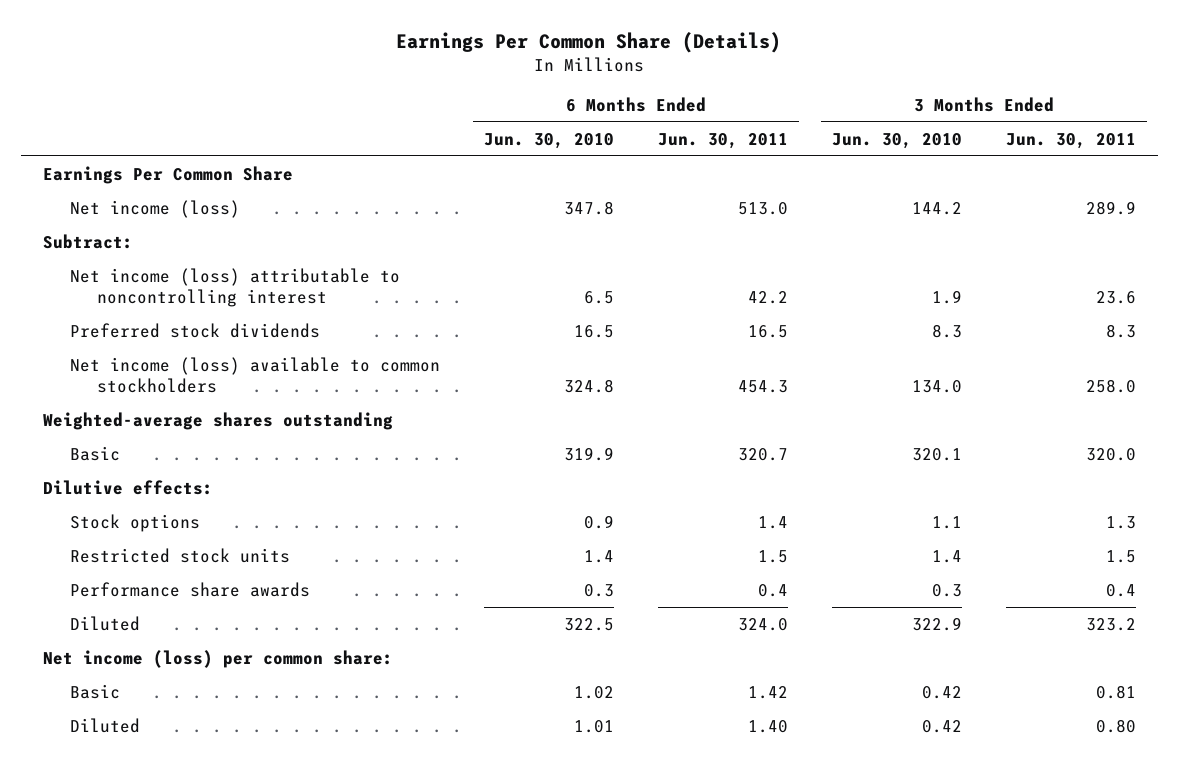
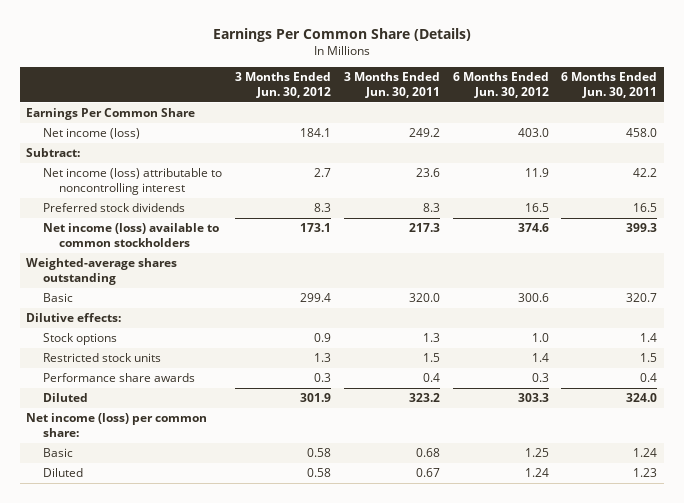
[483,132,614,149] Jun. 30, 2010 -> none
[831,132,962,149] Jun. 30, 2010 -> none
none -> [234,72,331,99] 3 Months Ended Jun. 30, 2012
none -> [452,72,549,99] 6 Months Ended Jun. 30, 2012
[737,201,788,215] 513.0 -> [626,128,658,138] 458.0
[1085,200,1136,215] 289.9 -> [408,128,440,138] 249.2
[737,380,788,394] 454.3 -> [626,223,658,233] 399.3
[1085,379,1136,394] 258.0 -> [408,223,440,233] 217.3
[747,685,788,699] 1.42 -> [633,448,658,458] 1.24
[1095,684,1136,699] 0.81 -> [415,448,440,458] 0.68
[747,719,788,733] 1.40 -> [633,468,658,478] 1.23
[1095,718,1136,733] 0.80 -> [415,468,440,478] 0.67

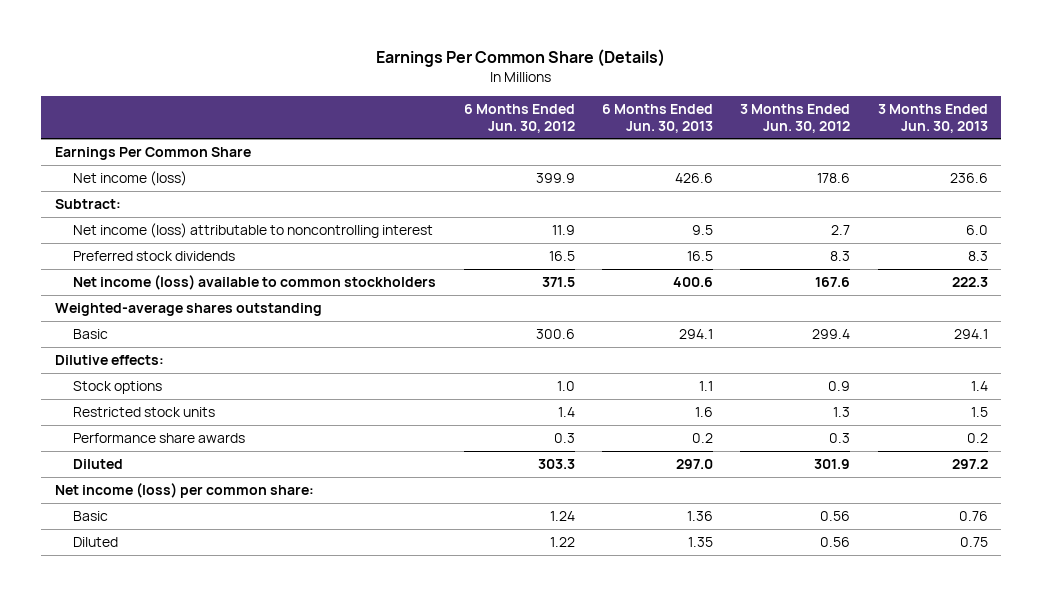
[343,72,440,99] 3 Months Ended Jun. 30, 2011 -> none
[561,72,658,99] 6 Months Ended Jun. 30, 2011 -> none
none -> [601,104,713,133] 6 Months Ended Jun. 30, 2013
none -> [877,104,988,133] 3 Months Ended Jun. 30, 2013
[299,128,331,138] 184.1 -> [817,172,851,183] 178.6
[517,128,549,138] 403.0 -> [535,172,575,183] 399.9
[299,223,331,233] 173.1 -> [815,276,851,287] 167.6
[517,223,549,233] 374.6 -> [541,276,575,287] 371.5
[306,448,331,458] 0.58 -> [820,510,851,521] 0.56
[524,448,549,458] 1.25 -> [549,510,575,521] 1.24
[306,468,331,478] 0.58 -> [820,536,851,547] 0.56
[524,468,549,478] 1.24 -> [549,536,575,547] 1.22

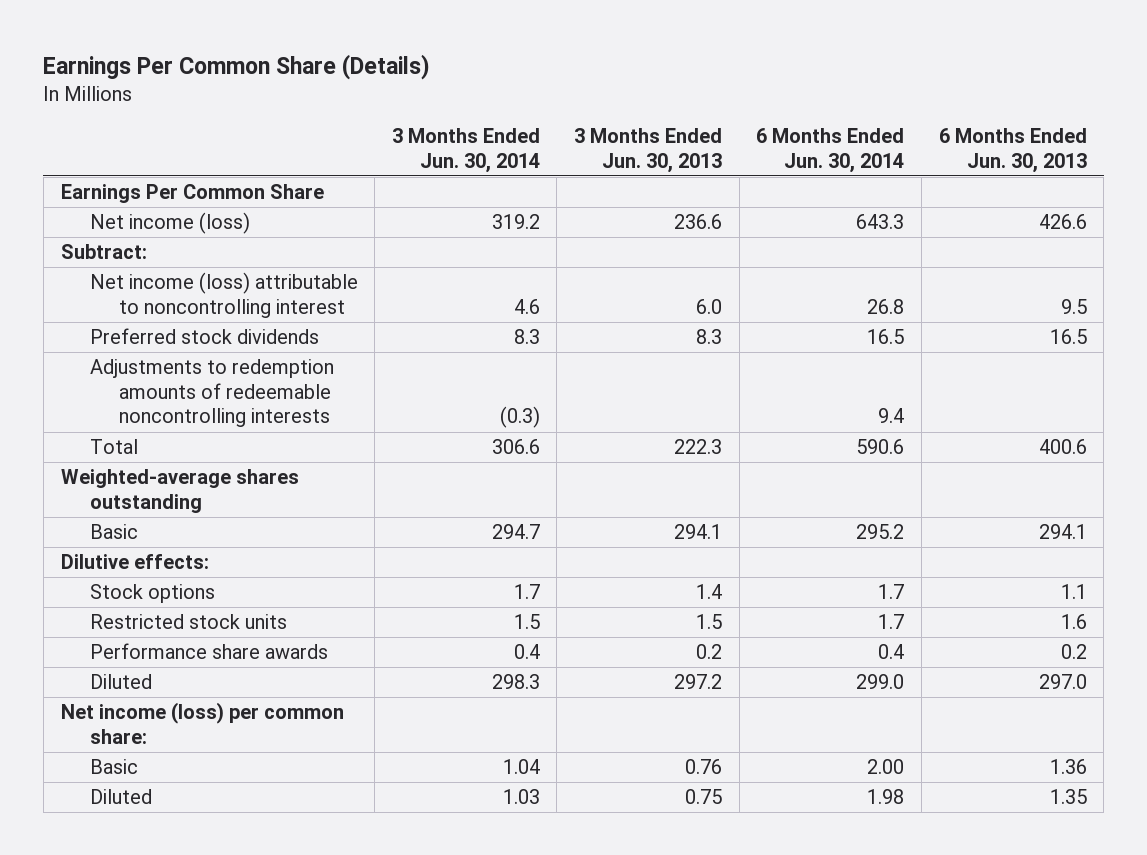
[463,104,575,133] 6 Months Ended Jun. 30, 2012 -> none
[740,104,851,133] 3 Months Ended Jun. 30, 2012 -> none
none -> [391,128,540,173] 3 Months Ended Jun. 30, 2014
none -> [756,128,905,173] 6 Months Ended Jun. 30, 2014
none -> [89,359,334,428] Adjustments to redemption amounts of redeemable noncontrolling interests
[73,274,437,290] Net income (loss) available to common stockholders -> [89,439,138,455] Total

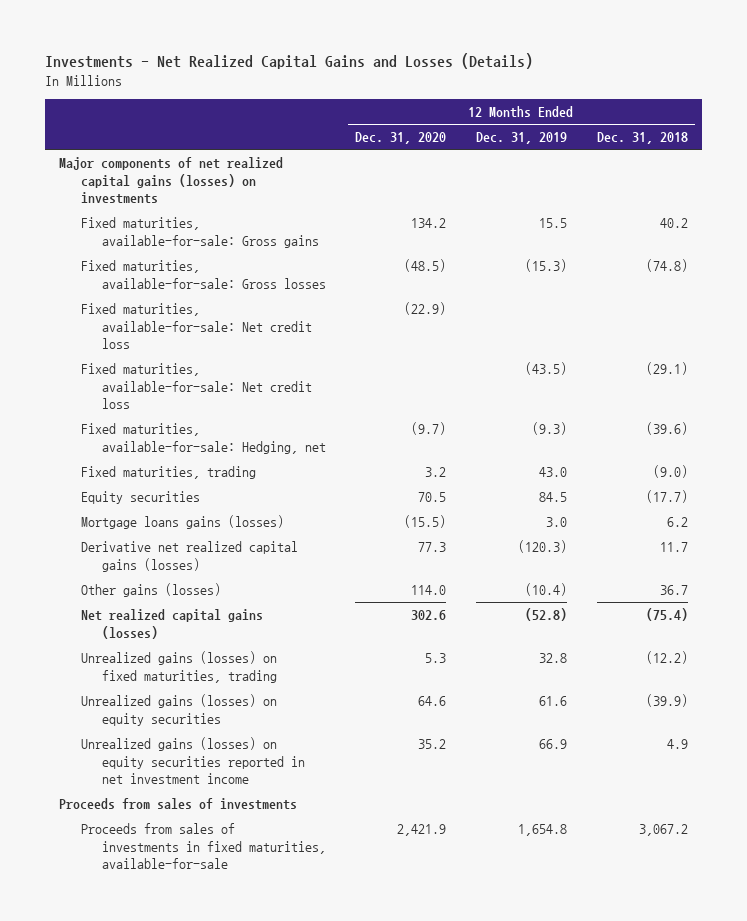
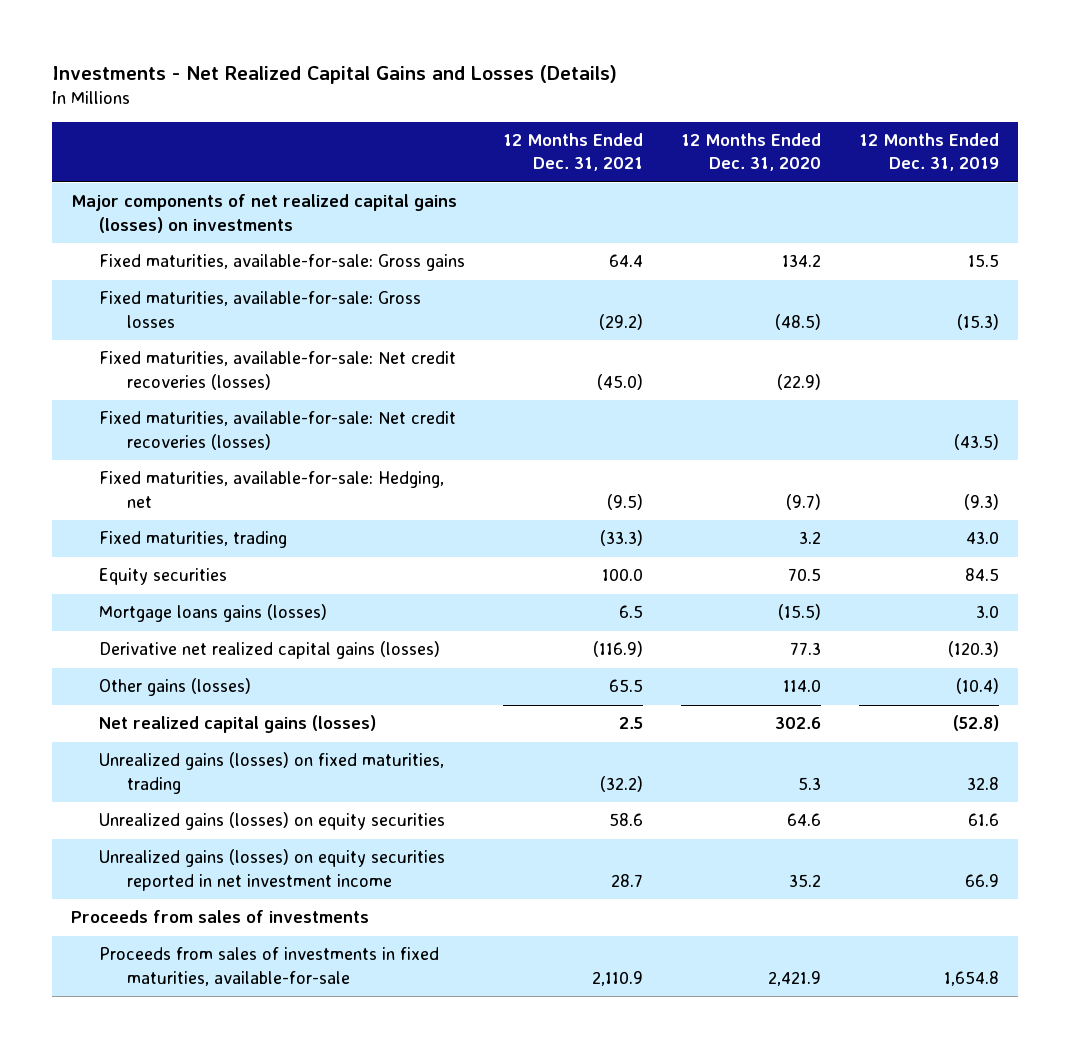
[596,132,688,145] Dec. 31, 2018 -> none
none -> [502,133,643,172] 12 Months Ended Dec. 31, 2021
[80,303,312,350] Fixed maturities, available-for-sale: Net credit loss -> [98,351,456,390] Fixed maturities, available-for-sale: Net credit recoveries (losses)
[80,363,312,410] Fixed maturities, available-for-sale: Net credit loss -> [98,411,456,450] Fixed maturities, available-for-sale: Net credit recoveries (losses)

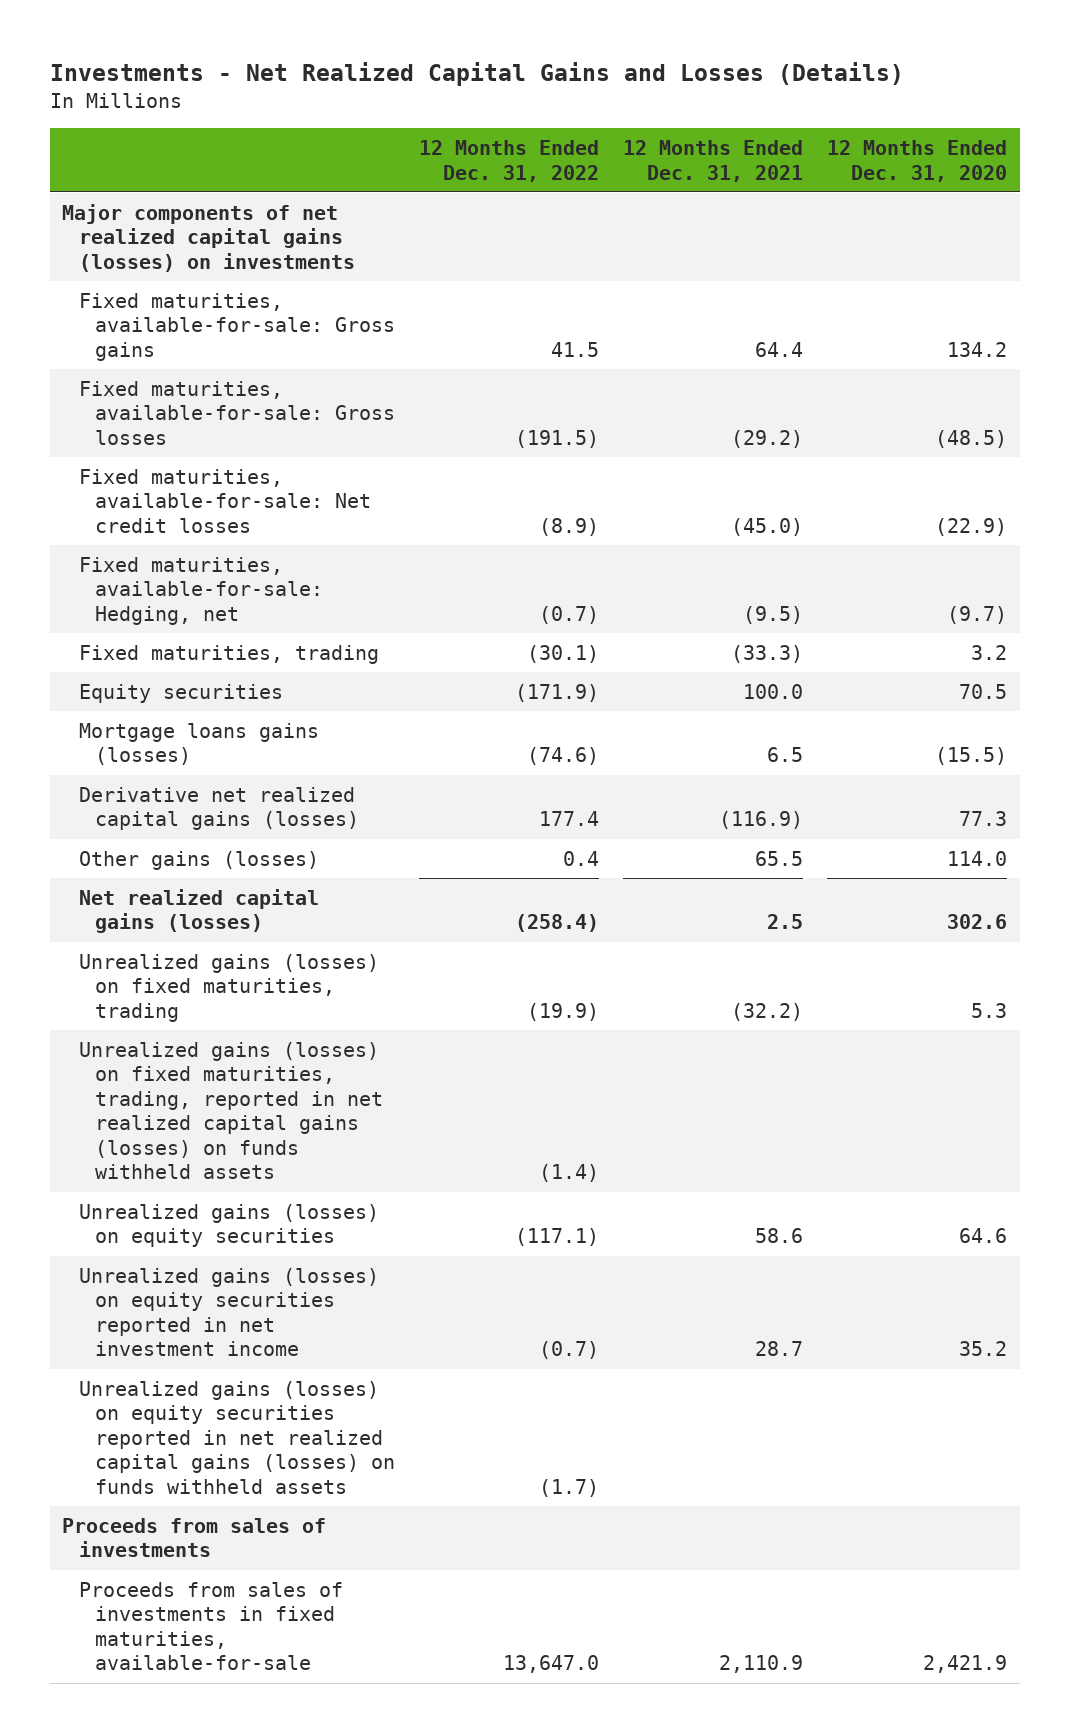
[859,133,1000,172] 12 Months Ended Dec. 31, 2019 -> none
none -> [419,140,600,182] 12 Months Ended Dec. 31, 2022
[98,411,456,450] Fixed maturities, available-for-sale: Net credit recoveries (losses) -> none
[98,351,456,390] Fixed maturities, available-for-sale: Net credit recoveries (losses) -> [78,468,371,533] Fixed maturities, available-for-sale: Net credit losses
none -> [78,1041,383,1180] Unrealized gains (losses) on fixed maturities, trading, reported in net realized capital gains (losses) on funds withheld assets
none -> [78,1380,395,1494] Unrealized gains (losses) on equity securities reported in net realized capital gains (losses) on funds withheld assets

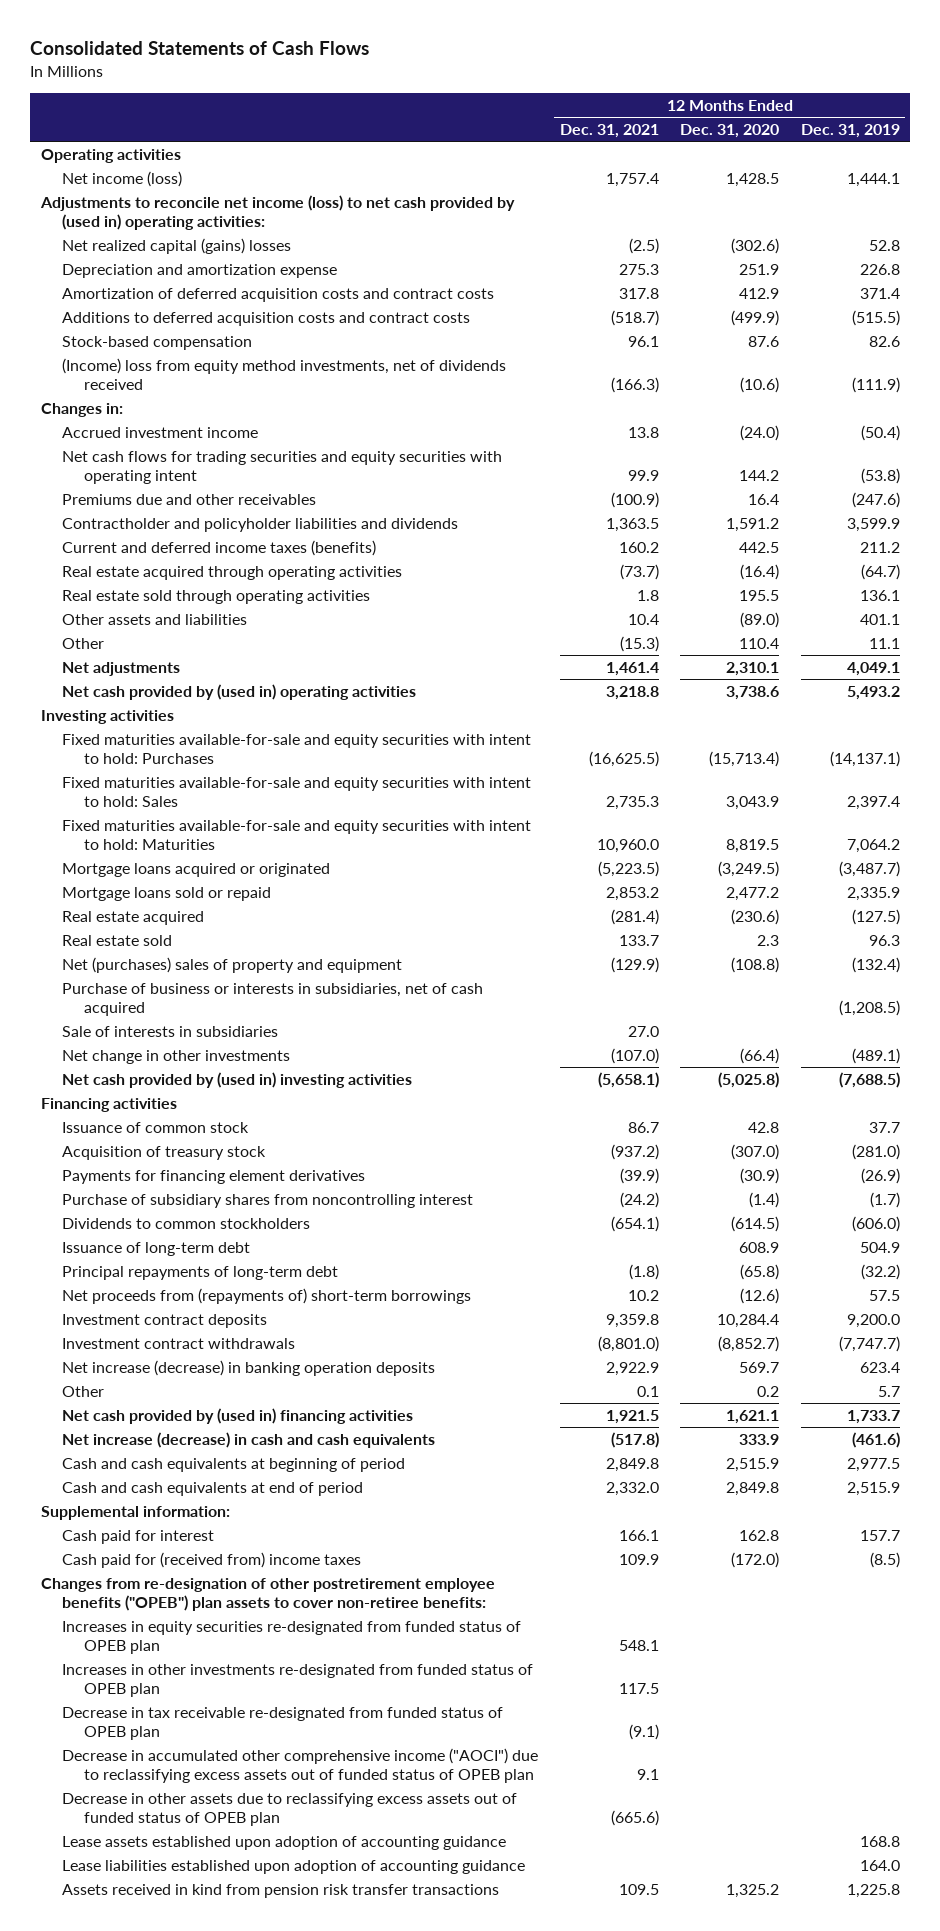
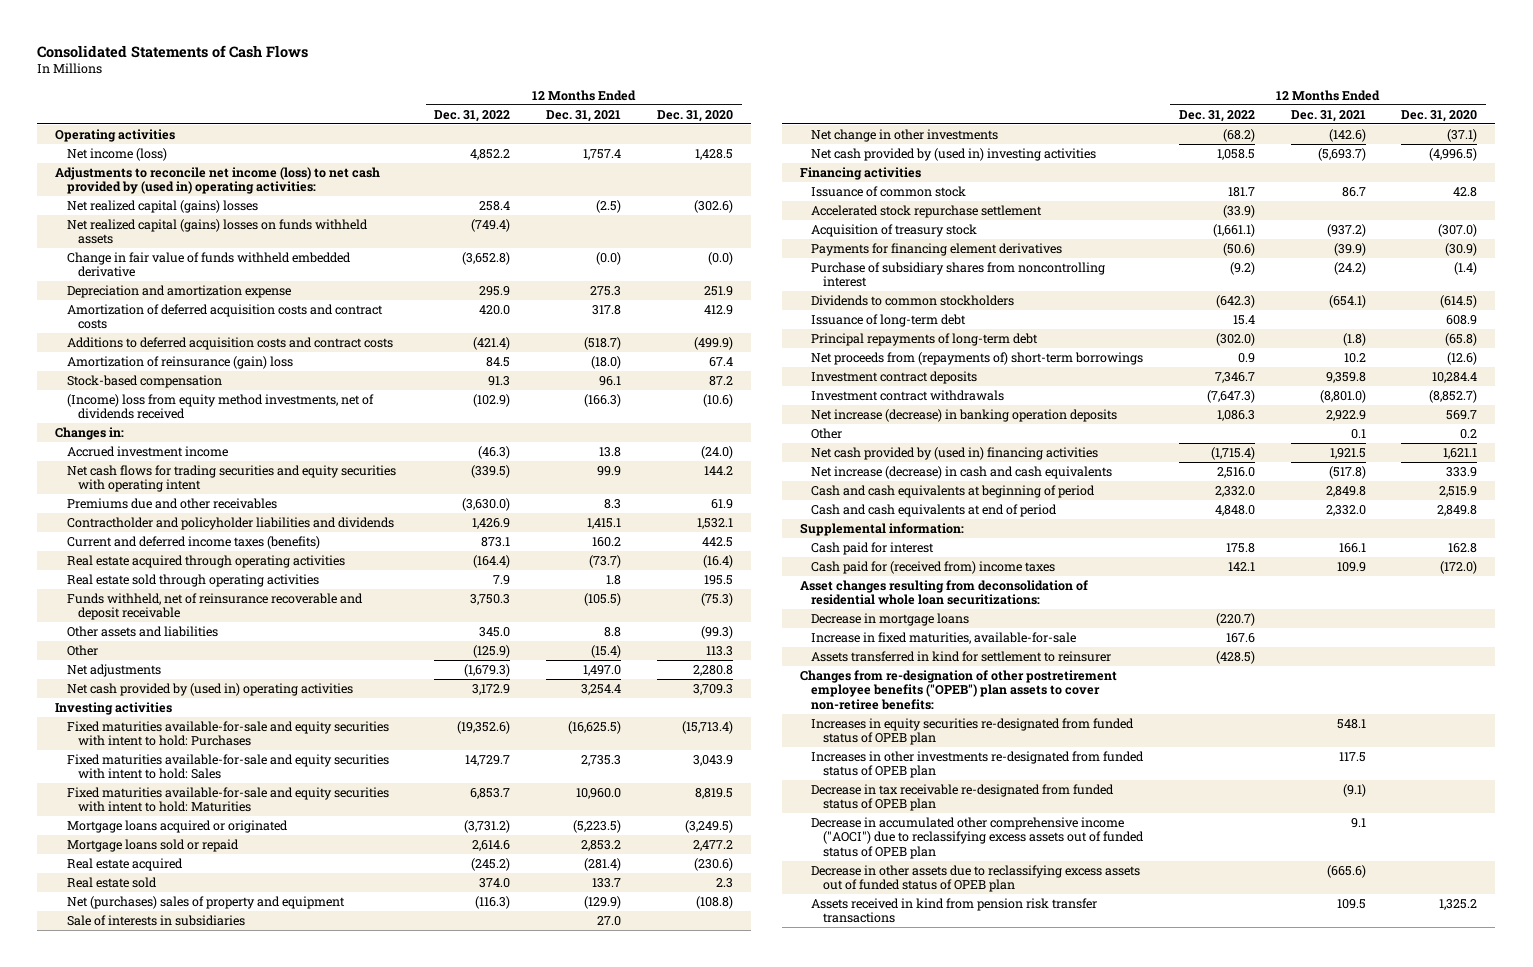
[800,123,900,138] Dec. 31, 2019 -> none
none -> [434,109,511,122] Dec. 31, 2022
none -> [66,218,368,245] Net realized capital (gains) losses on funds withheld assets
none -> [66,251,351,278] Change in fair value of funds withheld embedded derivative
none -> [66,355,293,369] Amortization of reinsurance (gain) loss
[748,335,780,347] 87.6 -> [708,375,733,386] 87.2
[610,491,659,508] (100.9) -> [604,498,622,509] 8.3
[748,493,780,505] 16.4 -> [710,498,733,509] 61.9
[605,517,659,532] 1,363.5 -> [587,517,622,529] 1,415.1
[726,517,780,532] 1,591.2 -> [696,517,733,529] 1,532.1
none -> [66,592,363,621] Funds withheld, net of reinsurance recoverable and deposit receivable
[627,613,659,625] 10.4 -> [604,626,622,637] 8.8
[740,611,780,628] (89.0) -> [700,625,733,639] (99.3)
[619,635,659,652] (15.3) -> [591,644,622,658] (15.4)
[739,637,780,649] 110.4 -> [705,645,733,656] 113.3
[605,661,659,676] 1,461.4 -> [583,664,622,676] 1,497.0
[726,661,780,676] 2,310.1 -> [692,664,733,676] 2,280.8
[605,685,659,700] 3,218.8 -> [581,683,622,695] 3,254.4
[726,685,780,700] 3,738.6 -> [692,683,733,695] 3,709.3
[62,982,484,1016] Purchase of business or interests in subsidiaries, net of cash acquired -> none
[610,1047,659,1064] (107.0) -> [1328,128,1366,142] (142.6)
[740,1047,780,1064] (66.4) -> [1447,128,1478,142] (37.1)
[597,1071,659,1088] (5,658.1) -> [1317,147,1366,161] (5,693.7)
[718,1071,780,1088] (5,025.8) -> [1429,147,1478,161] (4,996.5)
none -> [811,204,1043,218] Accelerated stock repurchase settlement
none -> [799,579,1088,606] Asset changes resulting from deconsolidation of residential whole loan securitizations:
none -> [811,612,970,626] Decrease in mortgage loans
none -> [811,631,1077,644] Increase in fixed maturities, available-for-sale
none -> [811,650,1112,662] Assets transferred in kind for settlement to reinsurer
[62,1835,507,1850] Lease assets established upon adoption of accounting guidance -> none
[62,1859,526,1874] Lease liabilities established upon adoption of accounting guidance -> none

